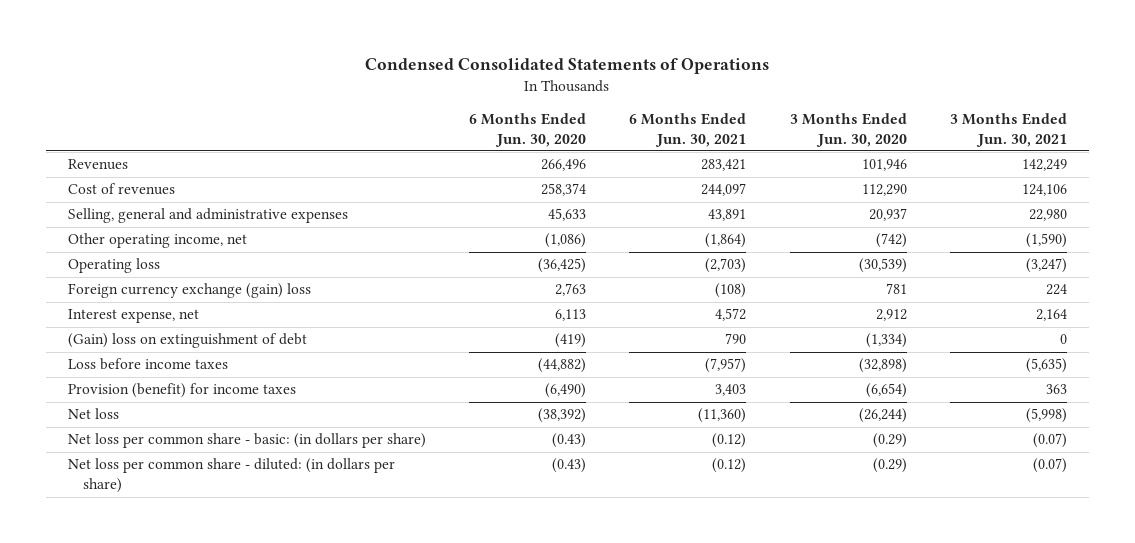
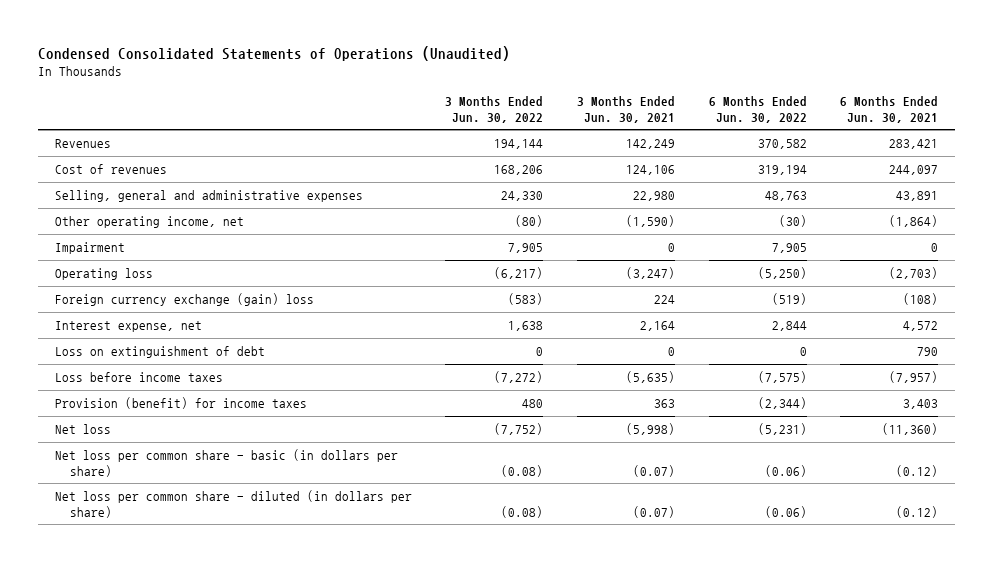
[365,58,770,75] Condensed Consolidated Statements of Operations -> [37,45,510,61] Condensed Consolidated Statements of Operations (Unaudited)
[469,112,587,147] 6 Months Ended Jun. 30, 2020 -> none
[789,112,907,147] 3 Months Ended Jun. 30, 2020 -> none
none -> [445,95,544,123] 3 Months Ended Jun. 30, 2022
none -> [708,95,807,123] 6 Months Ended Jun. 30, 2022
none -> [54,241,125,254] Impairment
[67,333,307,349] (Gain) loss on extinguishment of debt -> [54,345,265,358] Loss on extinguishment of debt
[67,433,426,449] Net loss per common share - basic: (in dollars per share) -> [54,448,398,477] Net loss per common share - basic (in dollars per share)
[67,458,395,494] Net loss per common share - diluted: (in dollars per share) -> [54,489,412,518] Net loss per common share - diluted (in dollars per share)

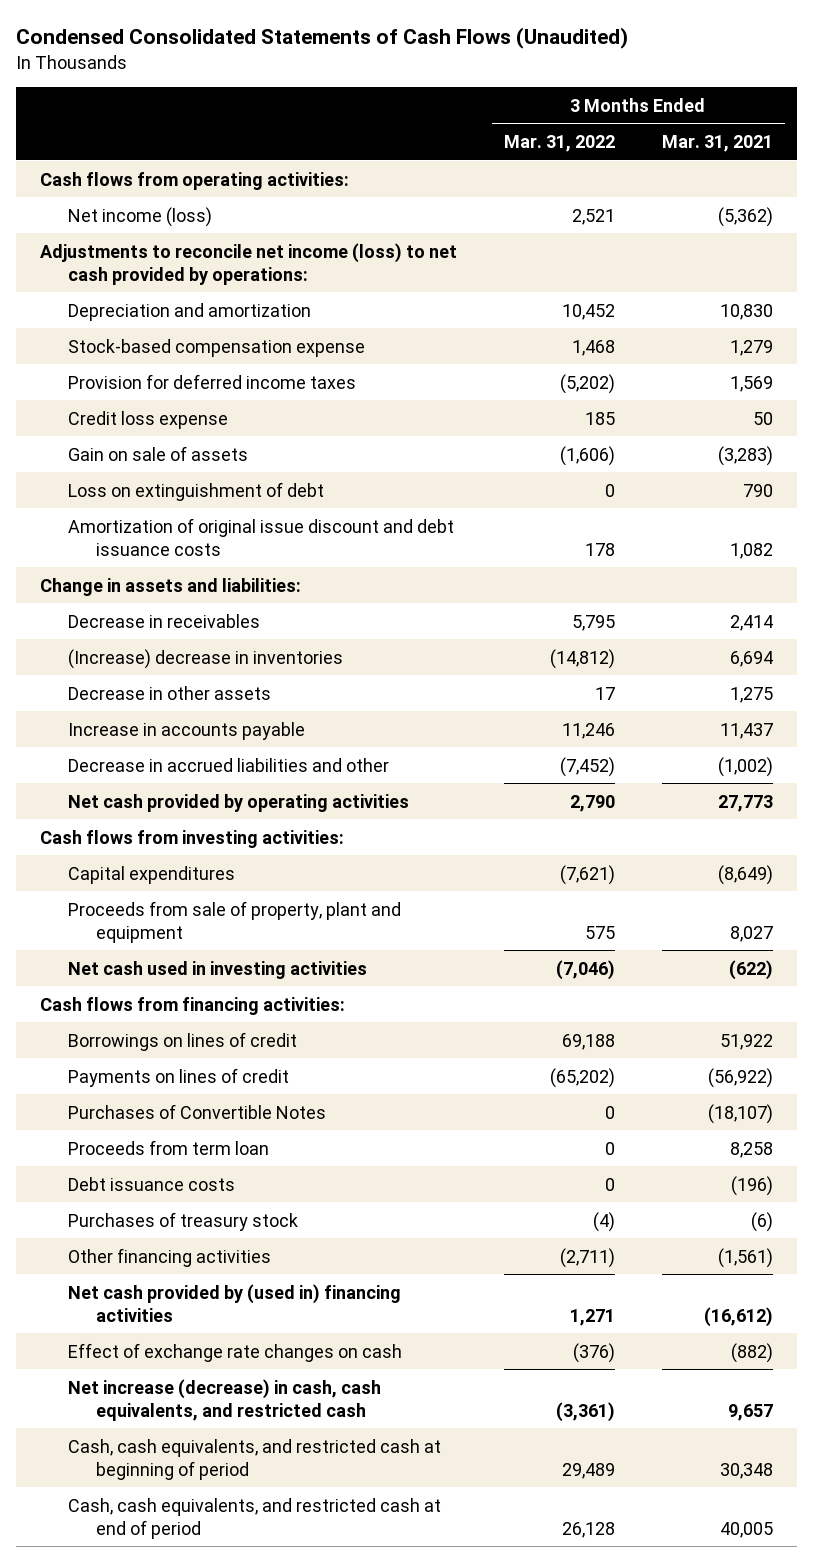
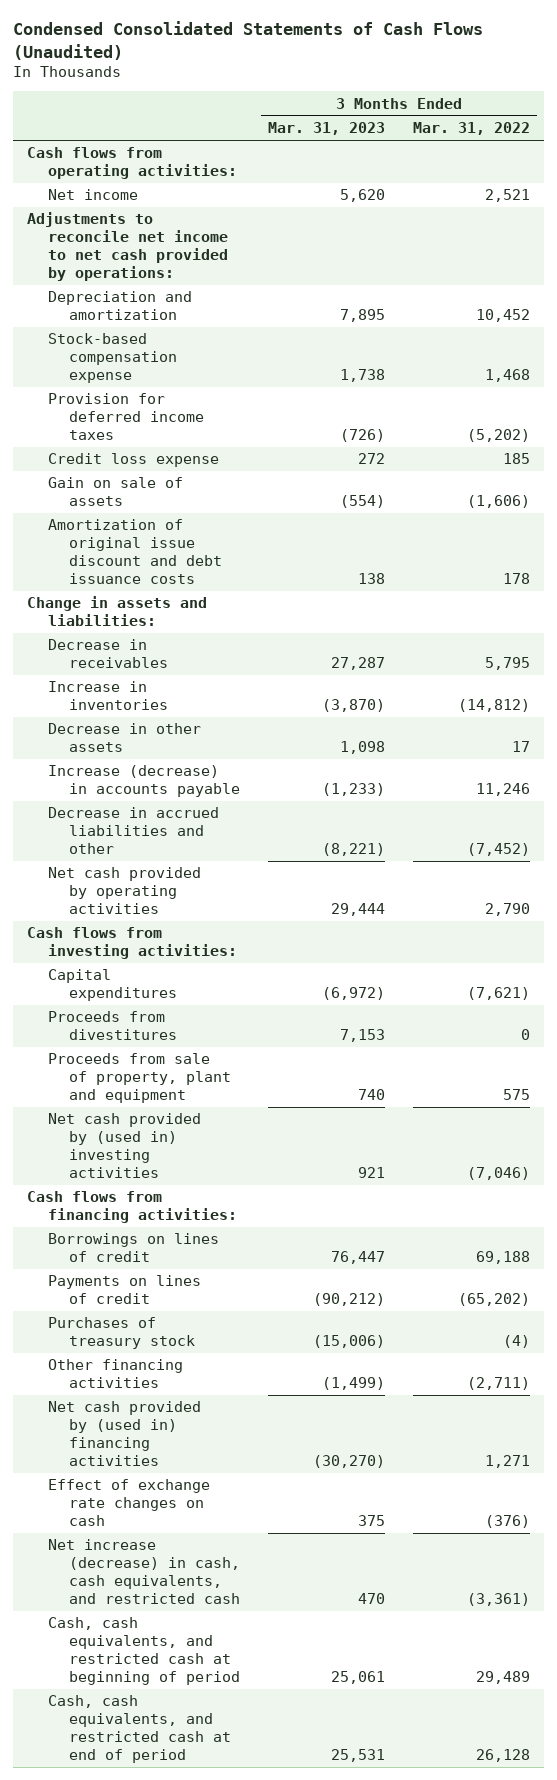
[662,134,774,152] Mar. 31, 2021 -> none
none -> [267,122,385,136] Mar. 31, 2023
[67,206,212,227] Net income (loss) -> [47,189,138,201] Net income
[39,242,457,285] Adjustments to reconcile net income (loss) to net cash provided by operations: -> [27,212,228,282] Adjustments to reconcile net income to net cash provided by operations:
[67,481,324,501] Loss on extinguishment of debt -> none
[67,648,343,669] (Increase) decrease in inventories -> [47,681,168,711] Increase in inventories
[67,721,305,740] Increase in accounts payable -> [47,765,240,798] Increase (decrease) in accounts payable
none -> [47,1011,177,1041] Proceeds from divestitures
[67,960,367,979] Net cash used in investing activities -> [47,1113,201,1179] Net cash provided by (used in) investing activities
[67,1103,326,1119] Purchases of Convertible Notes -> none
[67,1139,269,1155] Proceeds from term loan -> none
[67,1176,235,1191] Debt issuance costs -> none

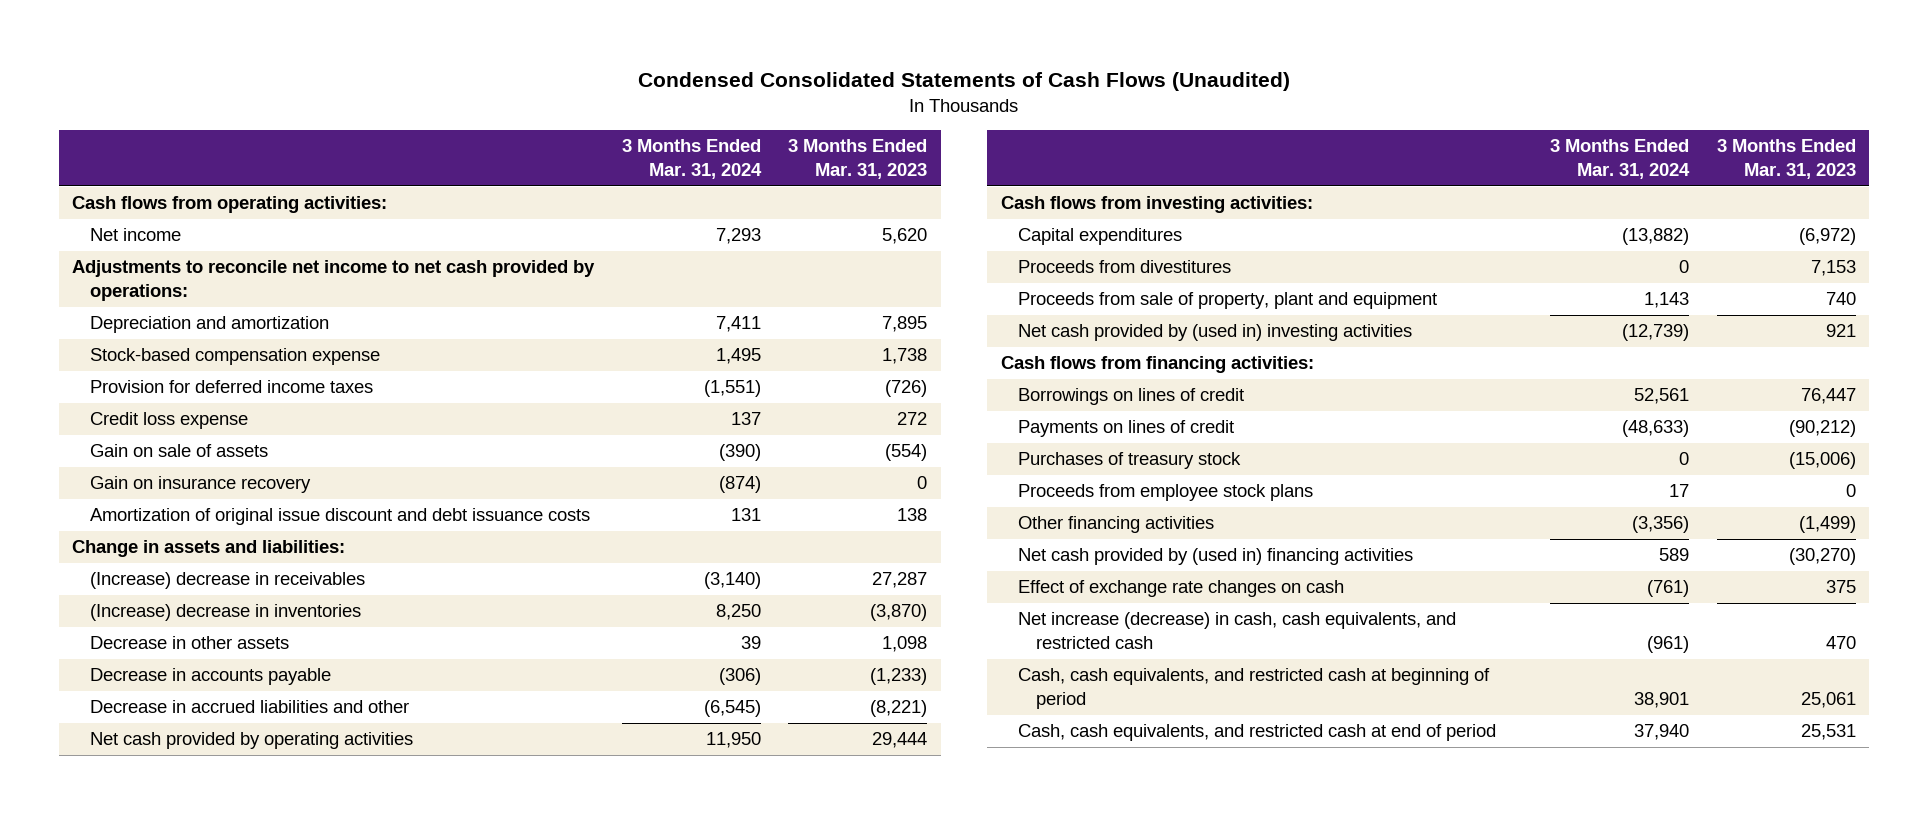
[412,122,530,136] Mar. 31, 2022 -> none
none -> [621,139,762,179] 3 Months Ended Mar. 31, 2024
none -> [90,476,312,494] Gain on insurance recovery
[47,639,168,669] Decrease in receivables -> [90,572,366,590] (Increase) decrease in receivables
[47,681,168,711] Increase in inventories -> [90,604,362,622] (Increase) decrease in inventories
[47,765,240,798] Increase (decrease) in accounts payable -> [90,668,332,686] Decrease in accounts payable
none -> [1018,484,1314,502] Proceeds from employee stock plans

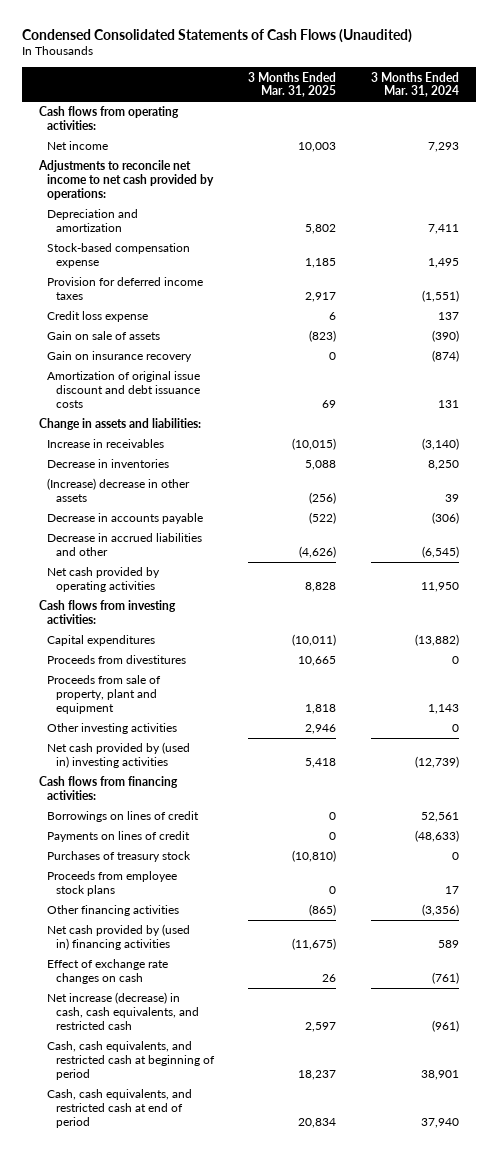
[788,139,928,179] 3 Months Ended Mar. 31, 2023 -> none
none -> [248,71,337,98] 3 Months Ended Mar. 31, 2025
[90,572,366,590] (Increase) decrease in receivables -> [47,439,165,449] Increase in receivables
[90,604,362,622] (Increase) decrease in inventories -> [47,459,170,469] Decrease in inventories
[90,636,290,650] Decrease in other assets -> [47,478,191,502] (Increase) decrease in other assets
none -> [47,723,178,735] Other investing activities

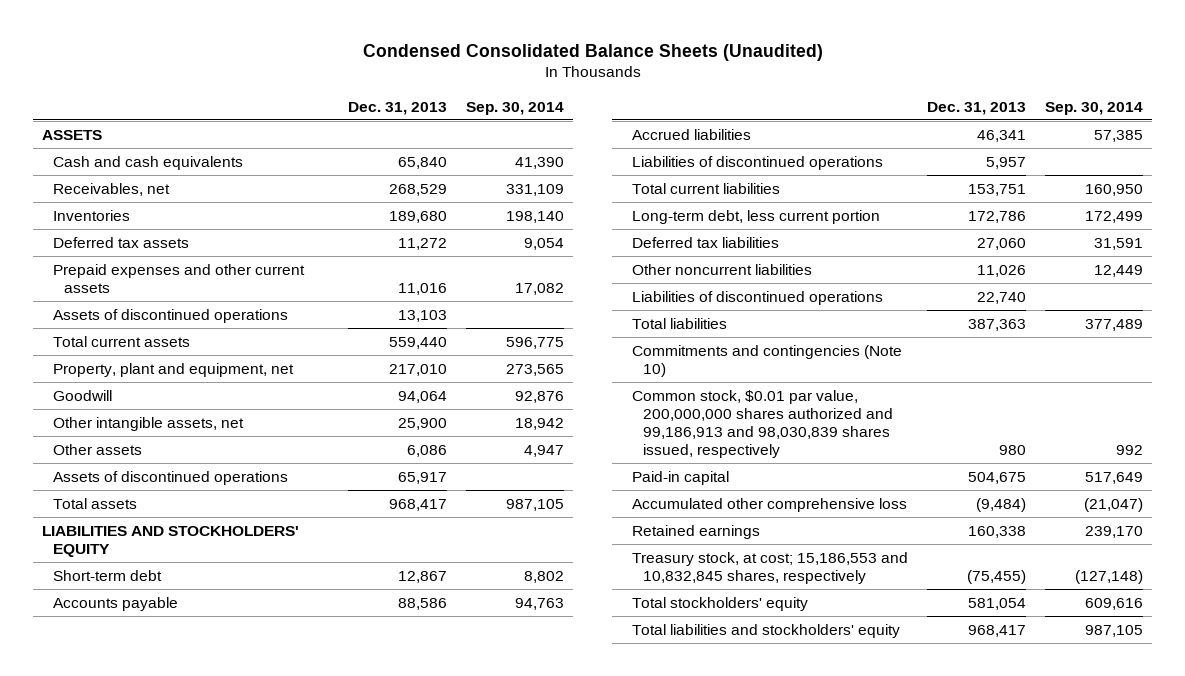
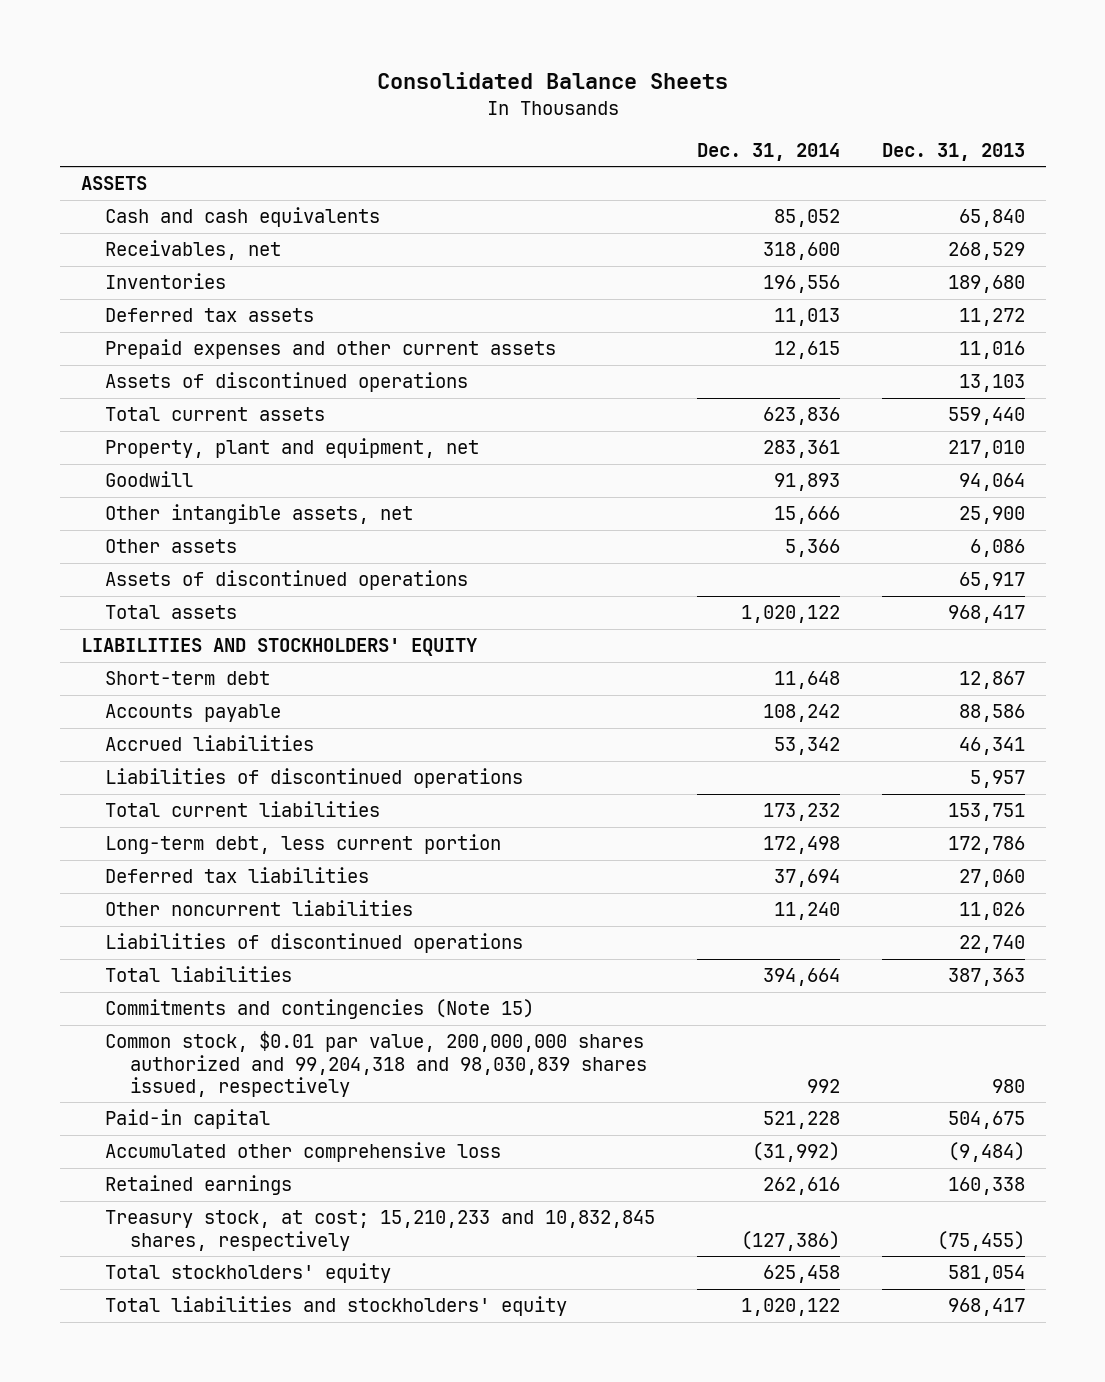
[362,43,823,61] Condensed Consolidated Balance Sheets (Unaudited) -> [376,72,728,90] Consolidated Balance Sheets
[465,101,564,115] Sep. 30, 2014 -> none
none -> [697,142,841,161] Dec. 31, 2014
[632,344,903,377] Commitments and contingencies (Note 10) -> [105,999,535,1020] Commitments and contingencies (Note 15)
[632,389,894,458] Common stock, $0.01 par value, 200,000,000 shares authorized and 99,186,913 and 98,030,839 shares issued, respectively -> [105,1031,648,1097] Common stock, $0.01 par value, 200,000,000 shares authorized and 99,204,318 and 98,030,839 shares issued, respectively
[632,551,909,584] Treasury stock, at cost; 15,186,553 and 10,832,845 shares, respectively -> [105,1210,656,1251] Treasury stock, at cost; 15,210,233 and 10,832,845 shares, respectively

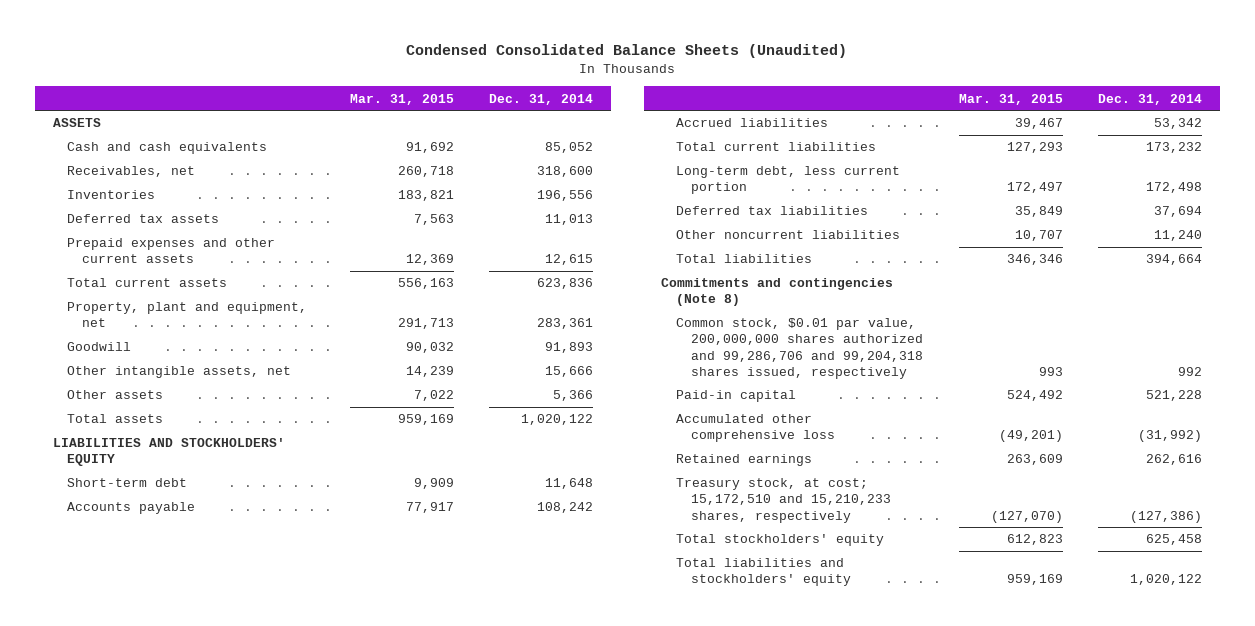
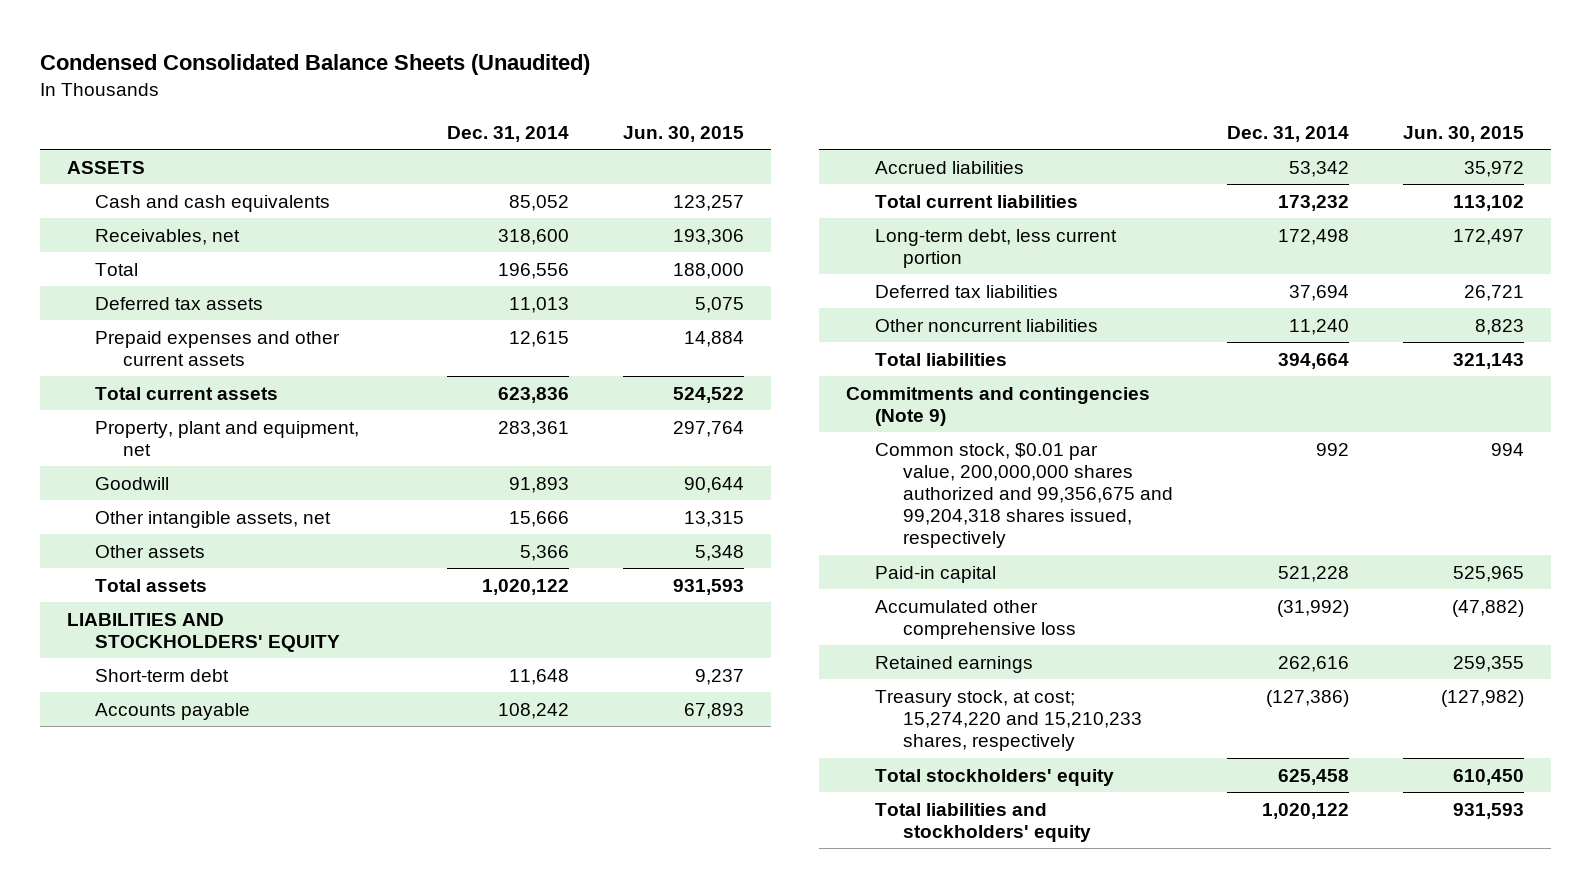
[349,93,454,105] Mar. 31, 2015 -> none
none -> [623,125,745,142] Jun. 30, 2015
[67,190,156,200] Inventories -> [94,262,138,276] Total
[661,278,894,307] Commitments and contingencies (Note 8) -> [846,386,1151,426] Commitments and contingencies (Note 9)
[676,318,924,379] Common stock, $0.01 par value, 200,000,000 shares authorized and 99,286,706 and 99,204,318 shares issued, respectively -> [874,442,1173,549] Common stock, $0.01 par value, 200,000,000 shares authorized and 99,356,675 and 99,204,318 shares issued, respectively
[676,478,892,523] Treasury stock, at cost; 15,172,510 and 15,210,233 shares, respectively -> [874,689,1142,752] Treasury stock, at cost; 15,274,220 and 15,210,233 shares, respectively

